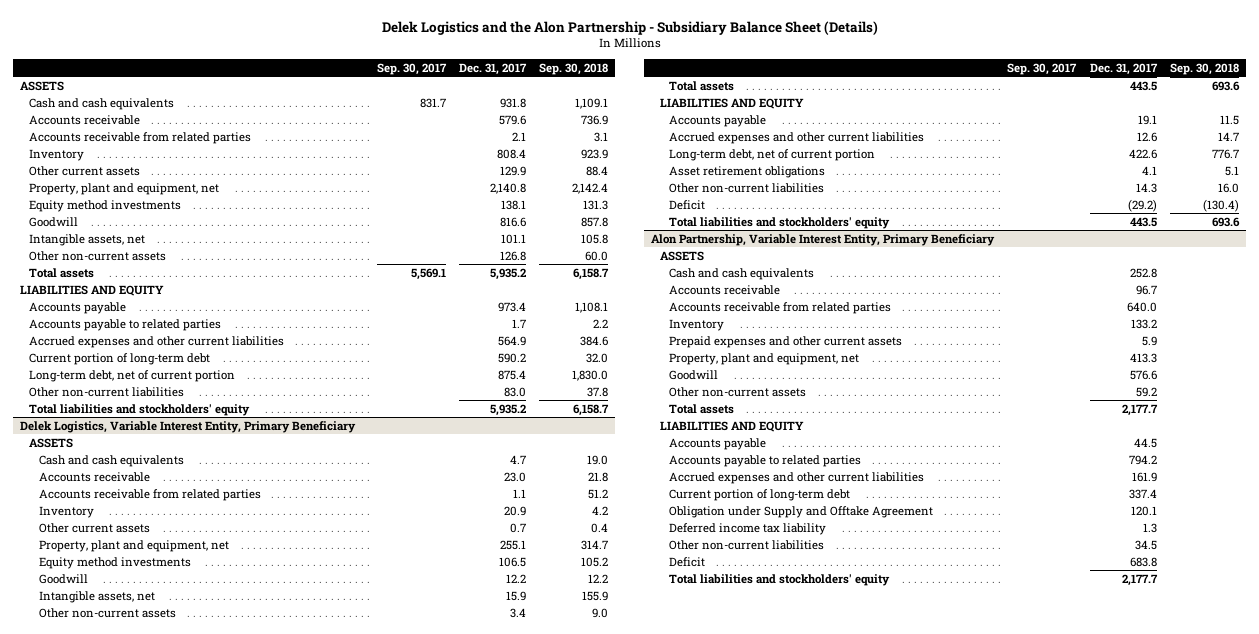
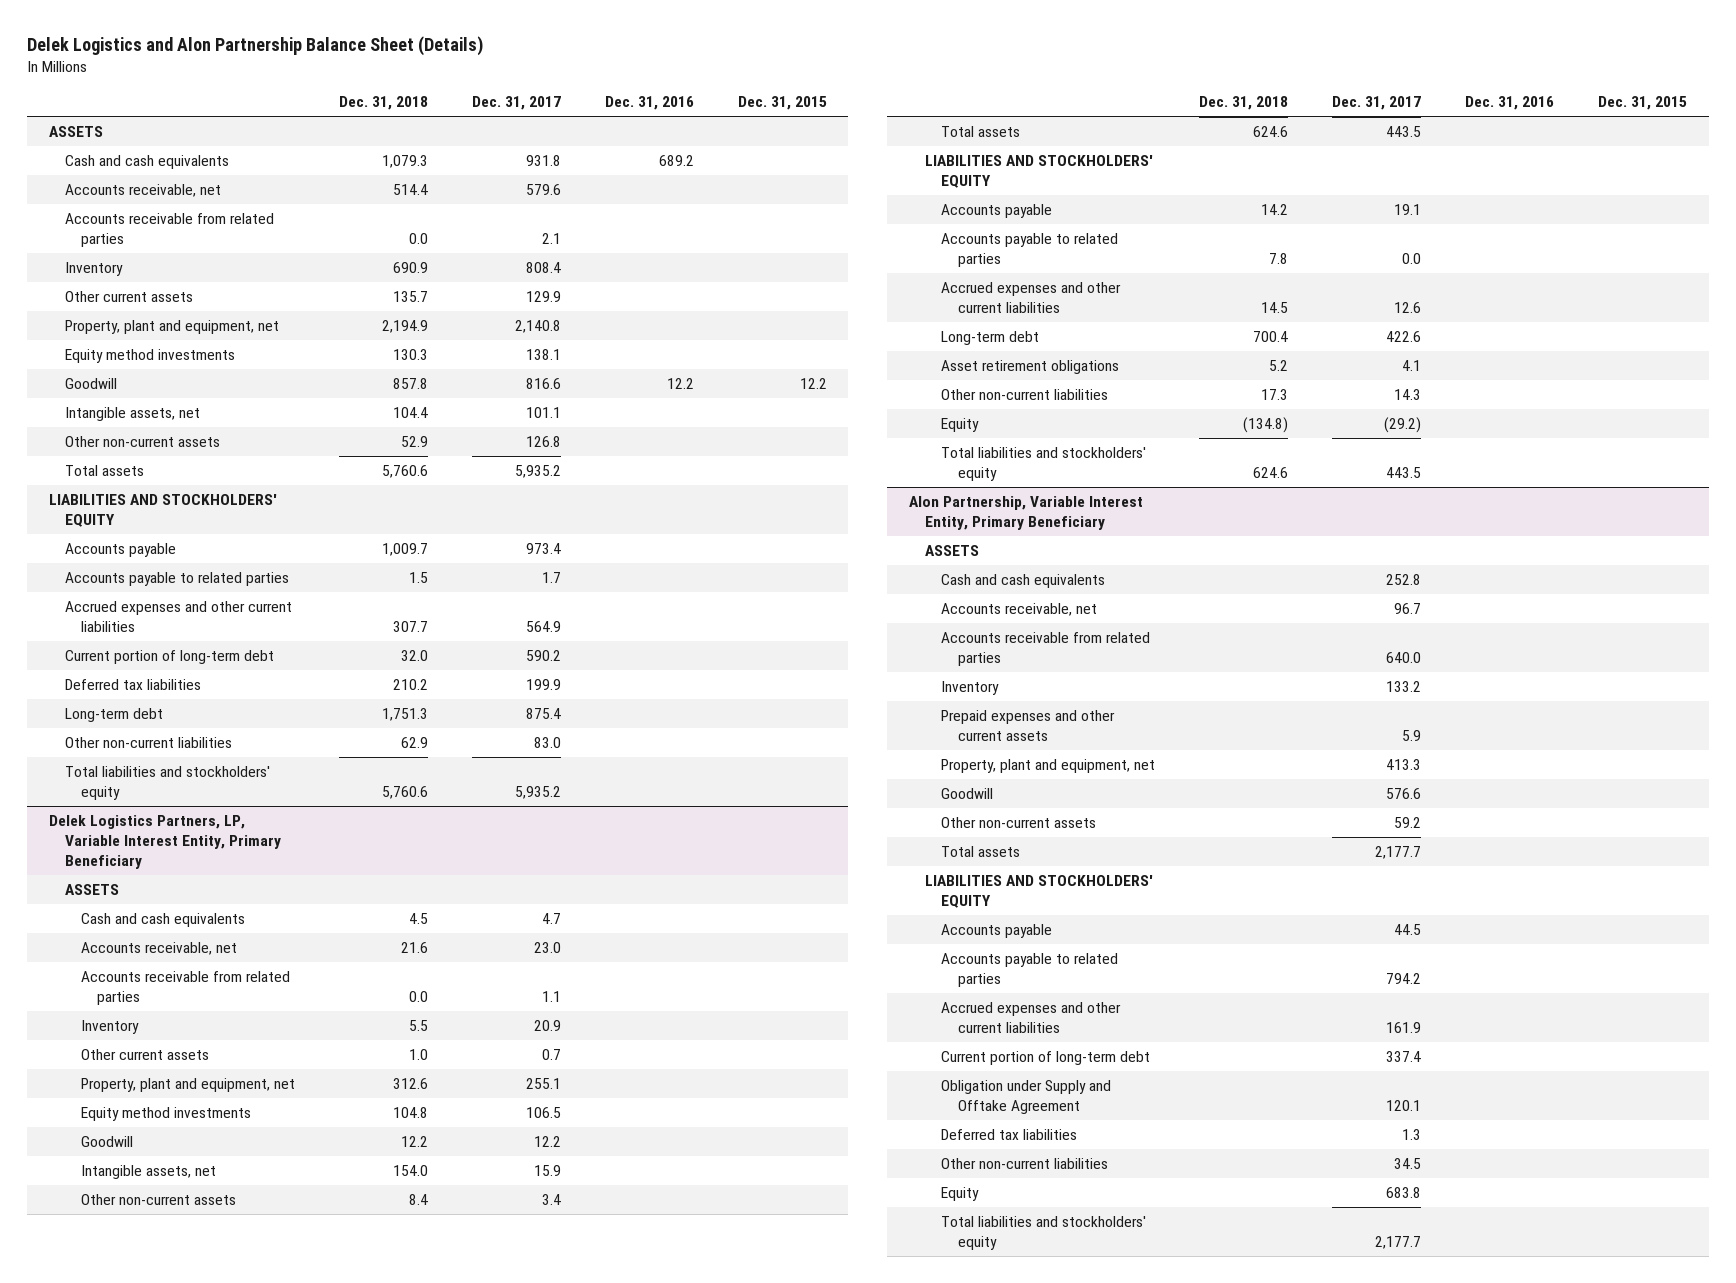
[381,20,878,35] Delek Logistics and the Alon Partnership - Subsidiary Balance Sheet (Details) -> [26,35,483,56] Delek Logistics and Alon Partnership Balance Sheet (Details)
[376,62,447,75] Sep. 30, 2017 -> none
[539,62,609,75] Sep. 30, 2018 -> none
none -> [338,96,428,111] Dec. 31, 2018
none -> [604,96,694,111] Dec. 31, 2016
none -> [737,96,827,111] Dec. 31, 2015
[29,114,141,125] Accounts receivable -> [64,184,221,198] Accounts receivable, net
[20,284,165,296] LIABILITIES AND EQUITY -> [48,494,277,527] LIABILITIES AND STOCKHOLDERS' EQUITY
none -> [64,679,201,691] Deferred tax liabilities
[29,369,236,382] Long-term debt, net of current portion -> [64,708,163,723] Long-term debt
[20,420,357,433] Delek Logistics, Variable Interest Entity, Primary Beneficiary -> [48,815,281,869] Delek Logistics Partners, LP, Variable Interest Entity, Primary Beneficiary
[38,471,150,482] Accounts receivable -> [81,942,238,956] Accounts receivable, net
[660,97,805,109] LIABILITIES AND EQUITY -> [925,155,1154,188] LIABILITIES AND STOCKHOLDERS' EQUITY
none -> [941,233,1119,267] Accounts payable to related parties
[669,148,876,161] Long-term debt, net of current portion -> [941,331,1040,346] Long-term debt
[669,199,706,210] Deficit -> [941,418,980,433] Equity
[669,284,781,295] Accounts receivable -> [941,603,1098,617] Accounts receivable, net
[660,420,805,432] LIABILITIES AND EQUITY -> [925,875,1154,908] LIABILITIES AND STOCKHOLDERS' EQUITY
[669,522,827,535] Deferred income tax liability -> [941,1129,1078,1141] Deferred tax liabilities
[669,556,706,567] Deficit -> [941,1187,980,1202] Equity

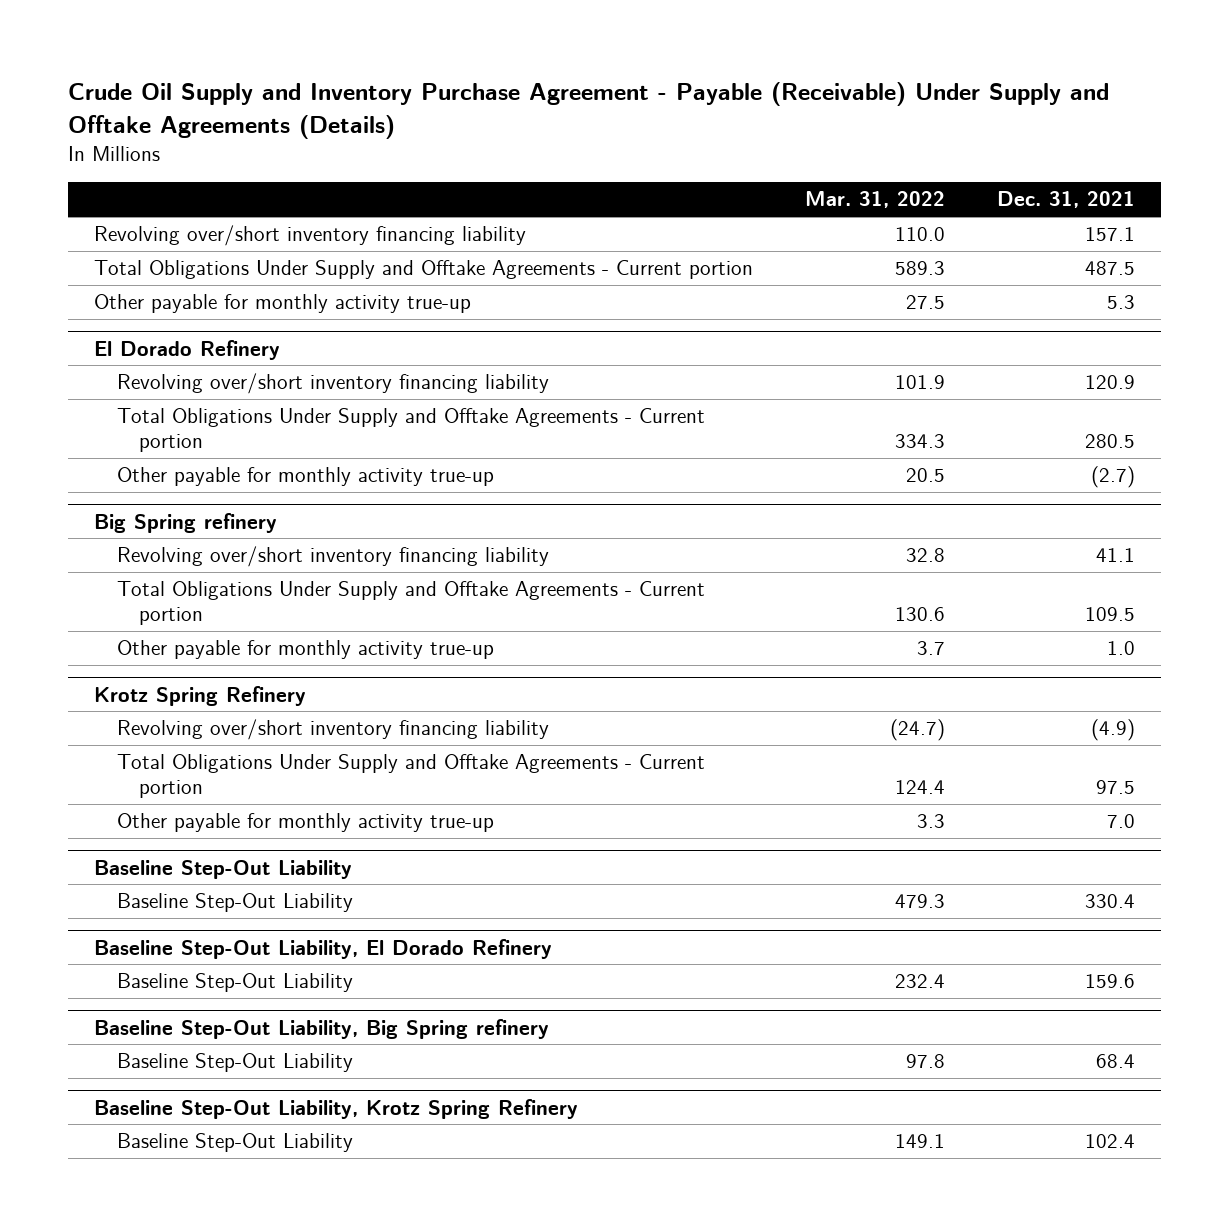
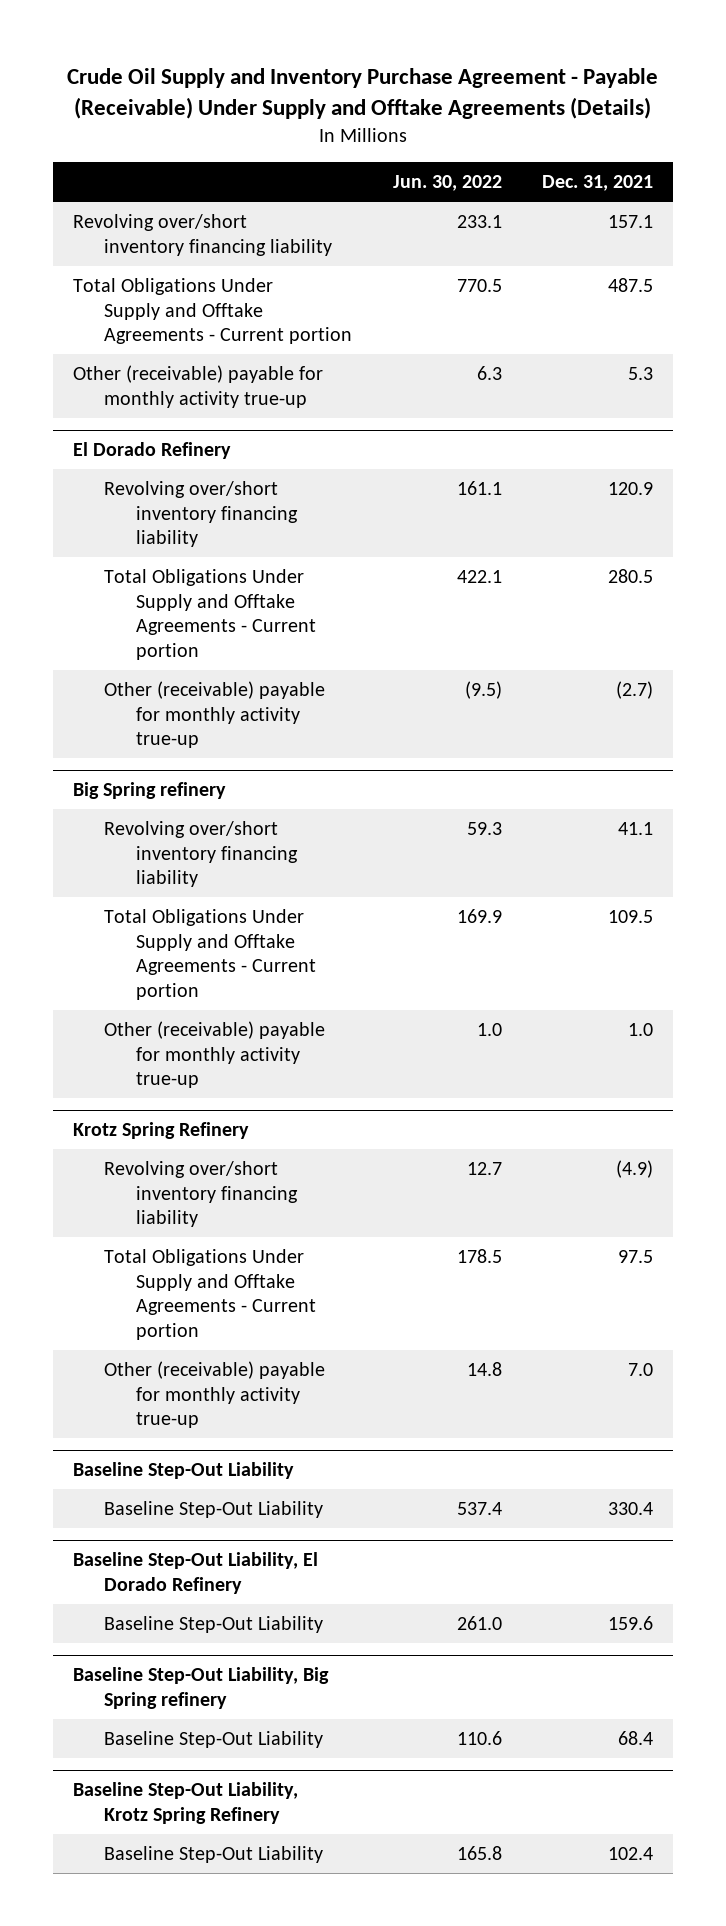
[805,191,946,209] Mar. 31, 2022 -> none
none -> [392,175,502,192] Jun. 30, 2022
[93,294,471,314] Other payable for monthly activity true-up -> [73,365,324,408] Other (receivable) payable for monthly activity true-up
[116,467,494,487] Other payable for monthly activity true-up -> [104,681,326,749] Other (receivable) payable for monthly activity true-up
[116,640,494,660] Other payable for monthly activity true-up -> [104,1021,326,1089] Other (receivable) payable for monthly activity true-up
[116,813,494,833] Other payable for monthly activity true-up -> [104,1361,326,1429] Other (receivable) payable for monthly activity true-up

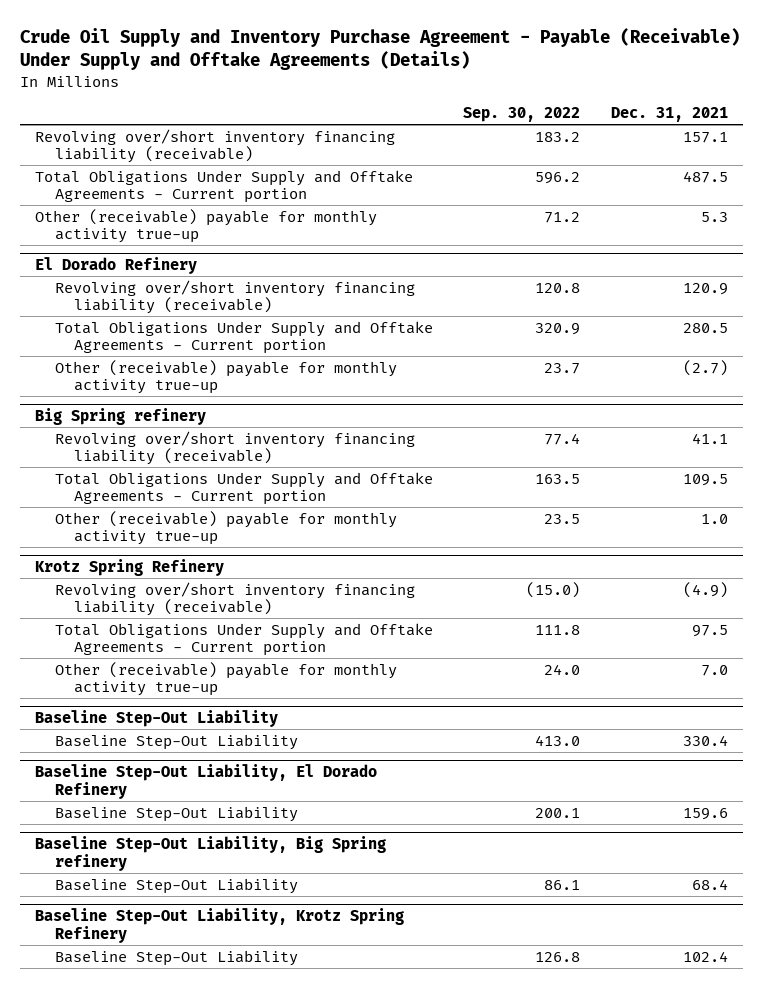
[392,175,502,192] Jun. 30, 2022 -> none
none -> [463,107,581,123] Sep. 30, 2022
[73,214,333,256] Revolving over/short inventory financing liability -> [35,128,396,164] Revolving over/short inventory financing liability (receivable)
[104,481,298,548] Revolving over/short inventory financing liability -> [54,279,415,315] Revolving over/short inventory financing liability (receivable)
[104,821,298,888] Revolving over/short inventory financing liability -> [54,430,415,466] Revolving over/short inventory financing liability (receivable)
[104,1161,298,1228] Revolving over/short inventory financing liability -> [54,581,415,617] Revolving over/short inventory financing liability (receivable)

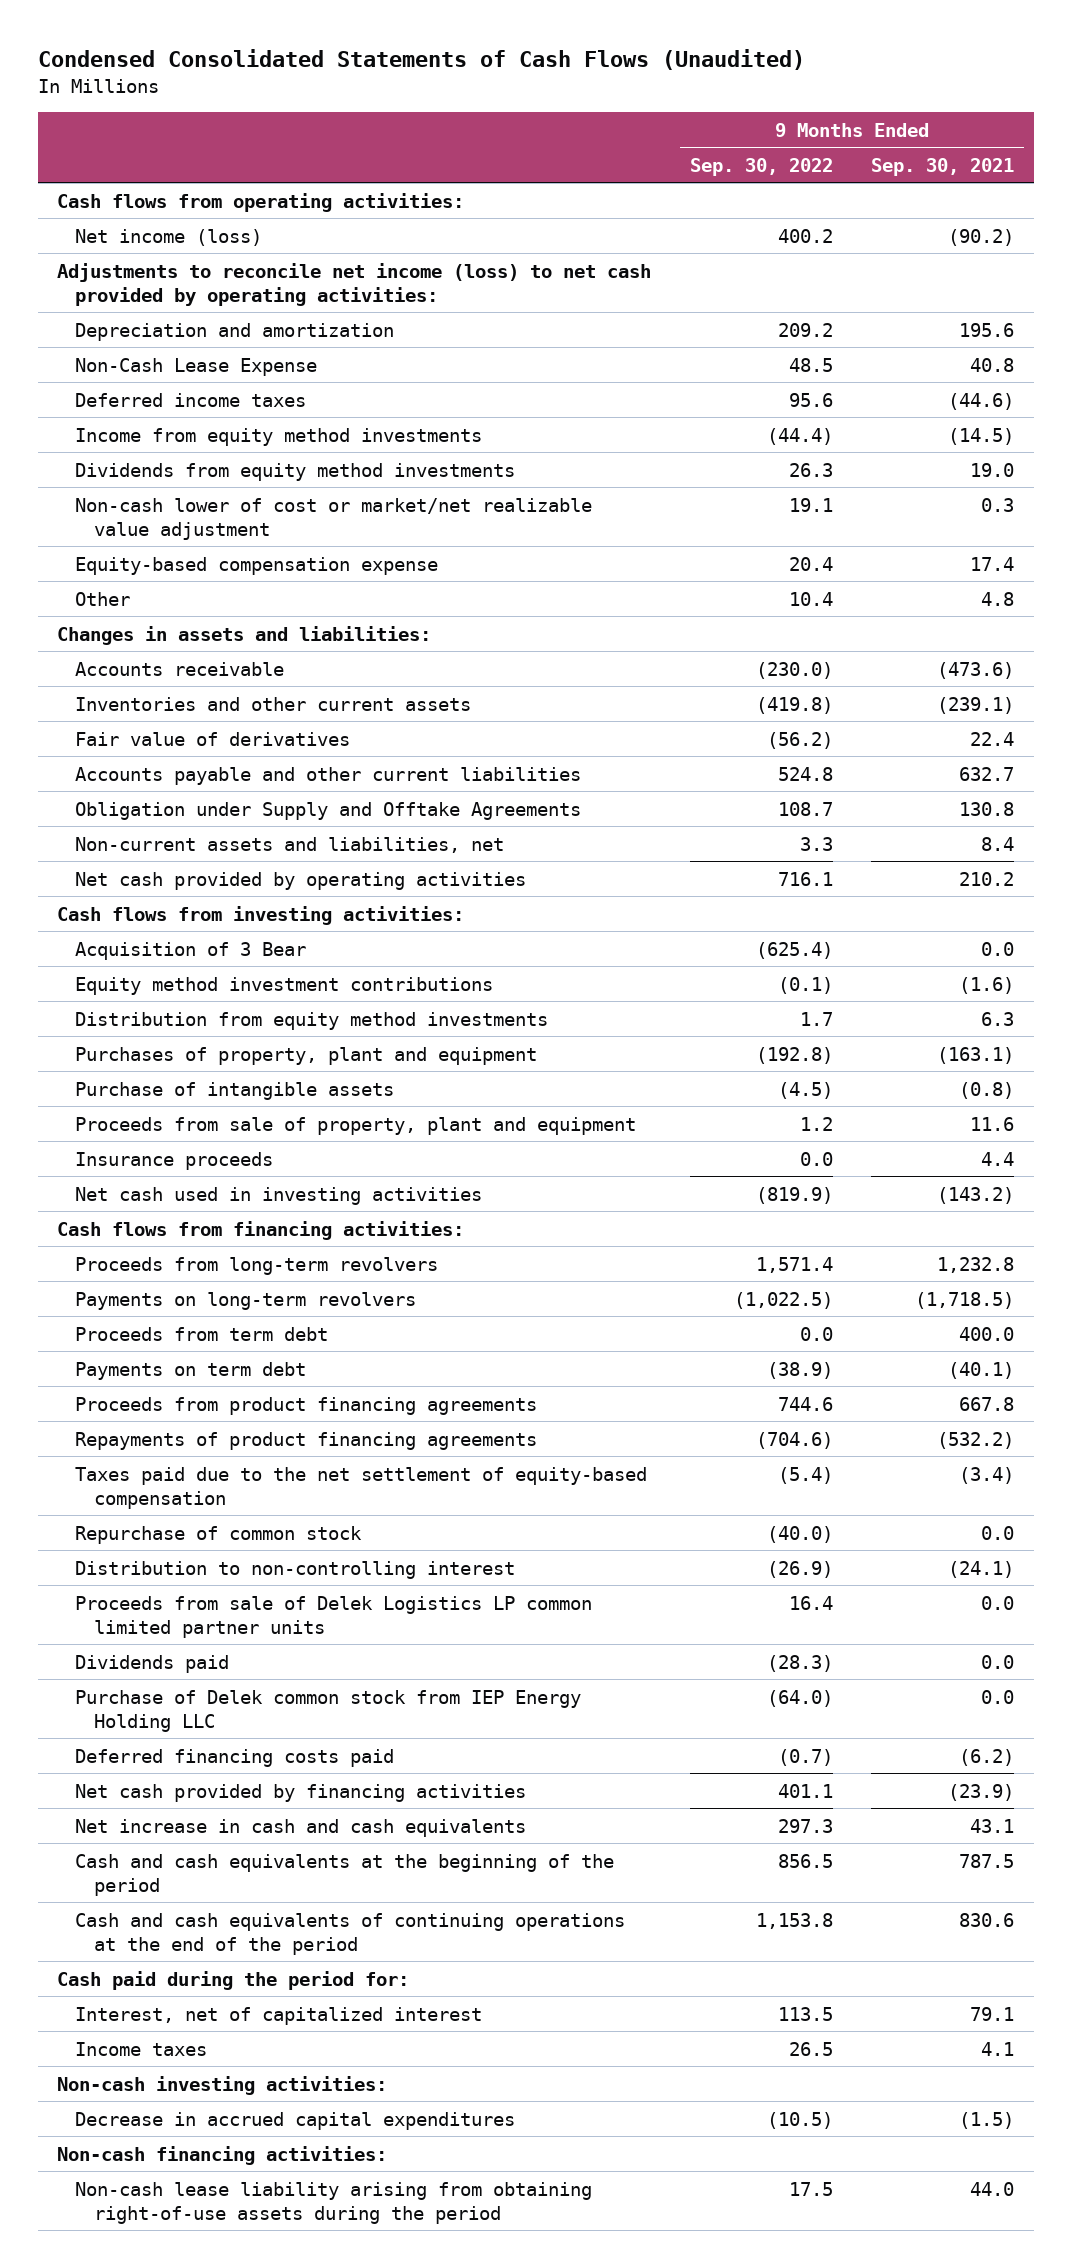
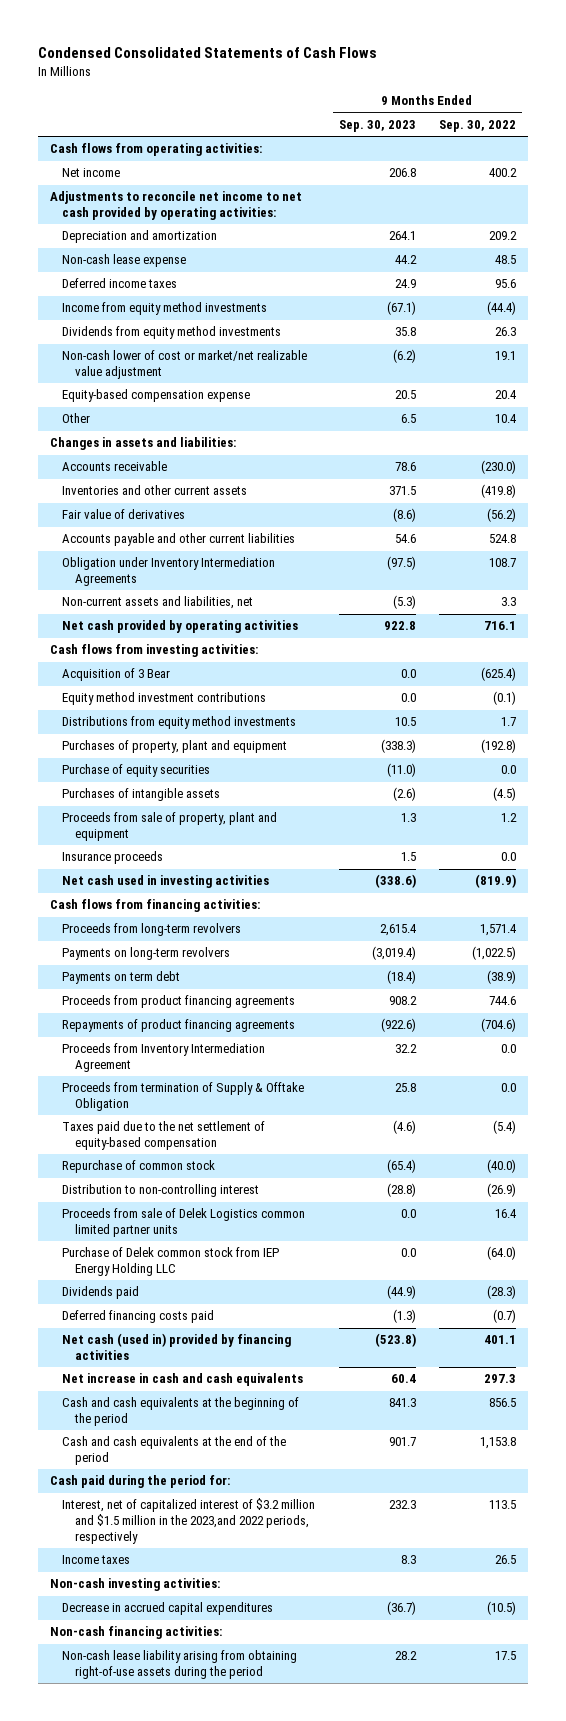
[37,49,805,71] Condensed Consolidated Statements of Cash Flows (Unaudited) -> [38,47,378,59] Condensed Consolidated Statements of Cash Flows
[871,157,1015,176] Sep. 30, 2021 -> none
none -> [338,120,416,133] Sep. 30, 2023
[75,228,263,246] Net income (loss) -> [62,168,121,178] Net income
[56,262,651,306] Adjustments to reconcile net income (loss) to net cash provided by operating activities: -> [49,191,302,221] Adjustments to reconcile net income to net cash provided by operating activities:
[75,357,318,376] Non-Cash Lease Expense -> [62,254,187,268] Non-cash lease expense
[75,801,582,820] Obligation under Supply and Offtake Agreements -> [62,557,276,587] Obligation under Inventory Intermediation Agreements
[75,1011,549,1030] Distribution from equity method investments -> [62,716,297,730] Distributions from equity method investments
none -> [62,764,211,778] Purchase of equity securities
[75,1081,395,1100] Purchase of intangible assets -> [62,788,221,802] Purchases of intangible assets
[75,1326,329,1341] Proceeds from term debt -> none
none -> [62,1043,266,1073] Proceeds from Inventory Intermediation Agreement
none -> [62,1082,305,1112] Proceeds from termination of Supply & Offtake Obligation
[75,1595,593,1638] Proceeds from sale of Delek Logistics LP common limited partner units -> [62,1208,306,1238] Proceeds from sale of Delek Logistics common limited partner units
[75,1654,230,1673] Dividends paid -> [62,1286,140,1300] Dividends paid
[75,1783,527,1802] Net cash provided by financing activities -> [62,1333,292,1361] Net cash (used in) provided by financing activities
[75,1912,626,1955] Cash and cash equivalents of continuing operations at the end of the period -> [62,1436,287,1466] Cash and cash equivalents at the end of the period
[75,2006,483,2025] Interest, net of capitalized interest -> [62,1498,316,1544] Interest, net of capitalized interest of $3.2 million and $1.5 million in the 2023,and 2022 periods, respectively

